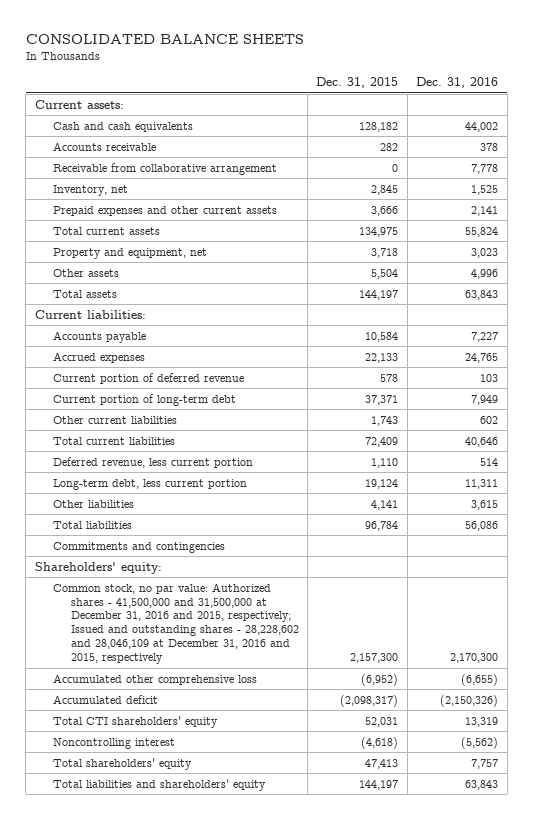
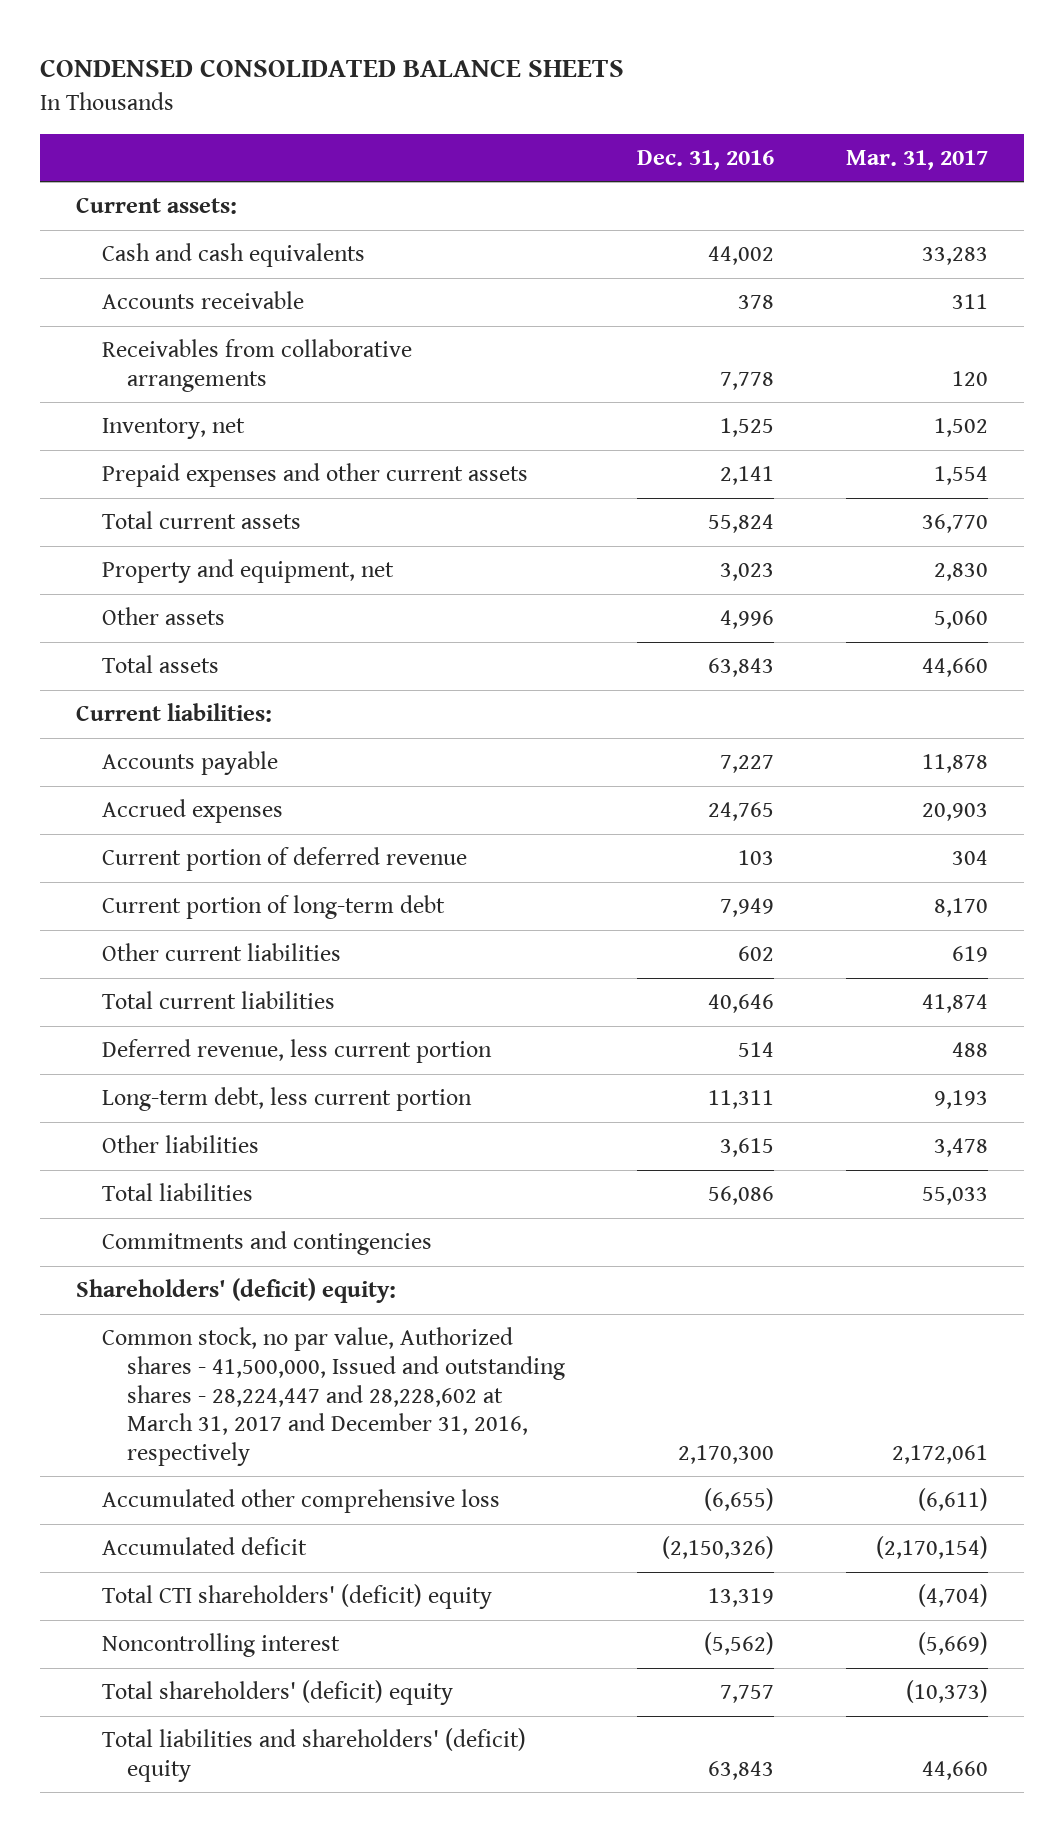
[25,33,304,44] CONSOLIDATED BALANCE SHEETS -> [40,59,625,78] CONDENSED CONSOLIDATED BALANCE SHEETS
[316,76,399,88] Dec. 31, 2015 -> none
none -> [845,149,988,170] Mar. 31, 2017
[52,162,277,175] Receivable from collaborative arrangement -> [101,339,412,392] Receivables from collaborative arrangements
[34,561,162,574] Shareholders' equity: -> [75,1278,396,1304] Shareholders' (deficit) equity:
[52,582,299,665] Common stock, no par value: Authorized shares - 41,500,000 and 31,500,000 at December 31, 2016 and 2015, respectively; Issued and outstanding shares - 28,228,602 and 28,046,109 at December 31, 2016 and 2015, respectively -> [101,1327,566,1466] Common stock, no par value, Authorized shares - 41,500,000, Issued and outstanding shares - 28,224,447 and 28,228,602 at March 31, 2017 and December 31, 2016, respectively
[52,715,218,728] Total CTI shareholders' equity -> [101,1584,492,1610] Total CTI shareholders' (deficit) equity
[52,757,192,770] Total shareholders' equity -> [101,1680,453,1706] Total shareholders' (deficit) equity
[52,778,266,791] Total liabilities and shareholders' equity -> [101,1728,526,1782] Total liabilities and shareholders' (deficit) equity

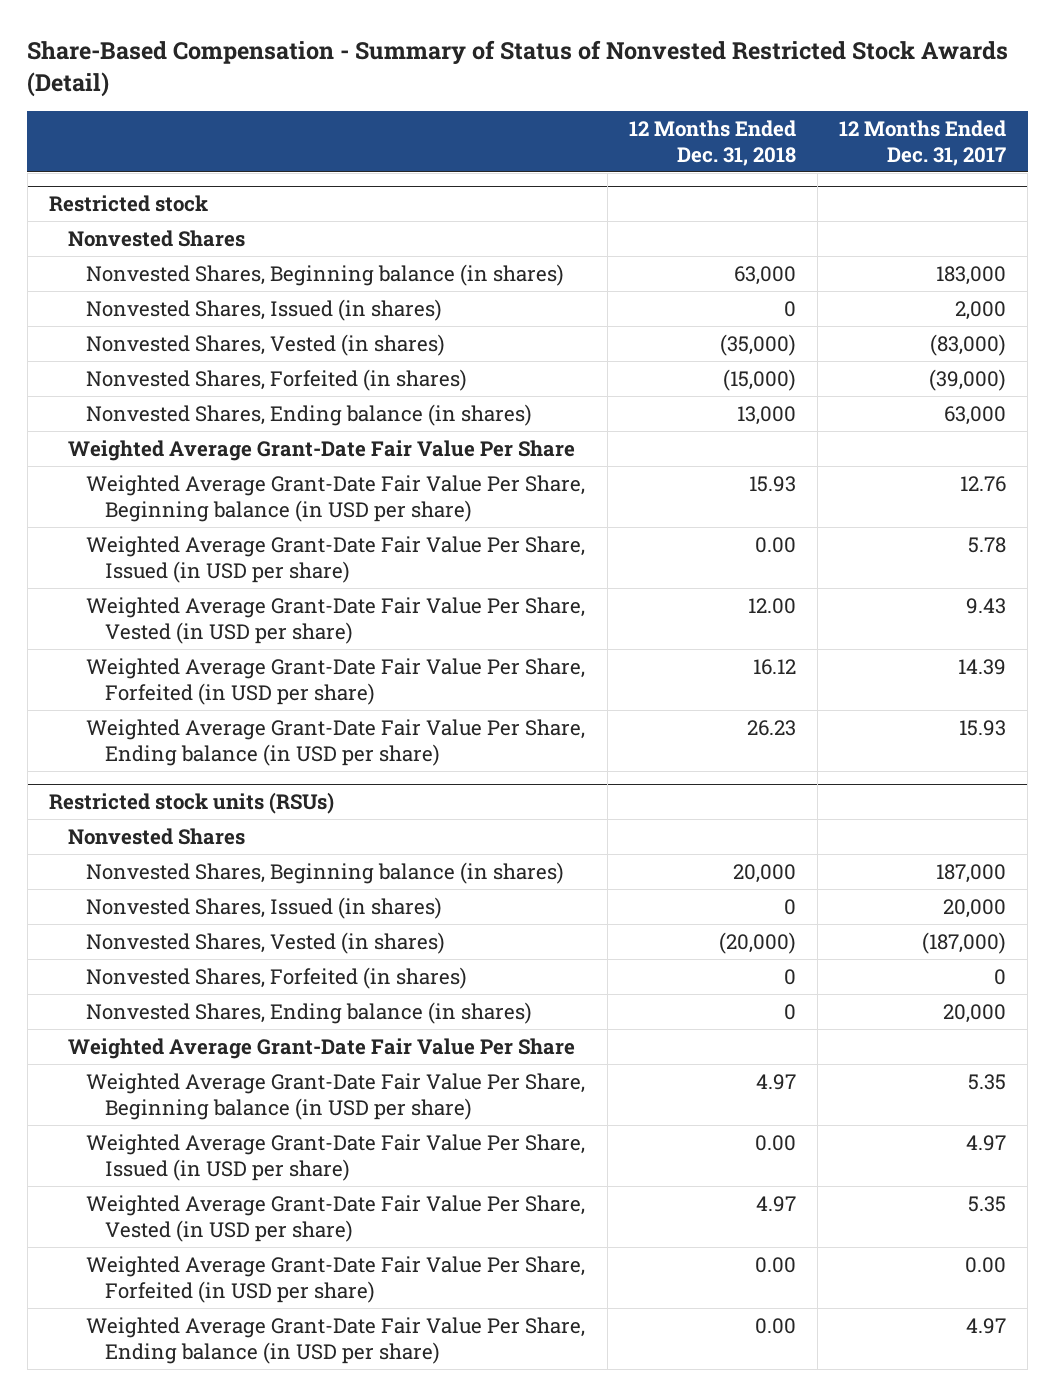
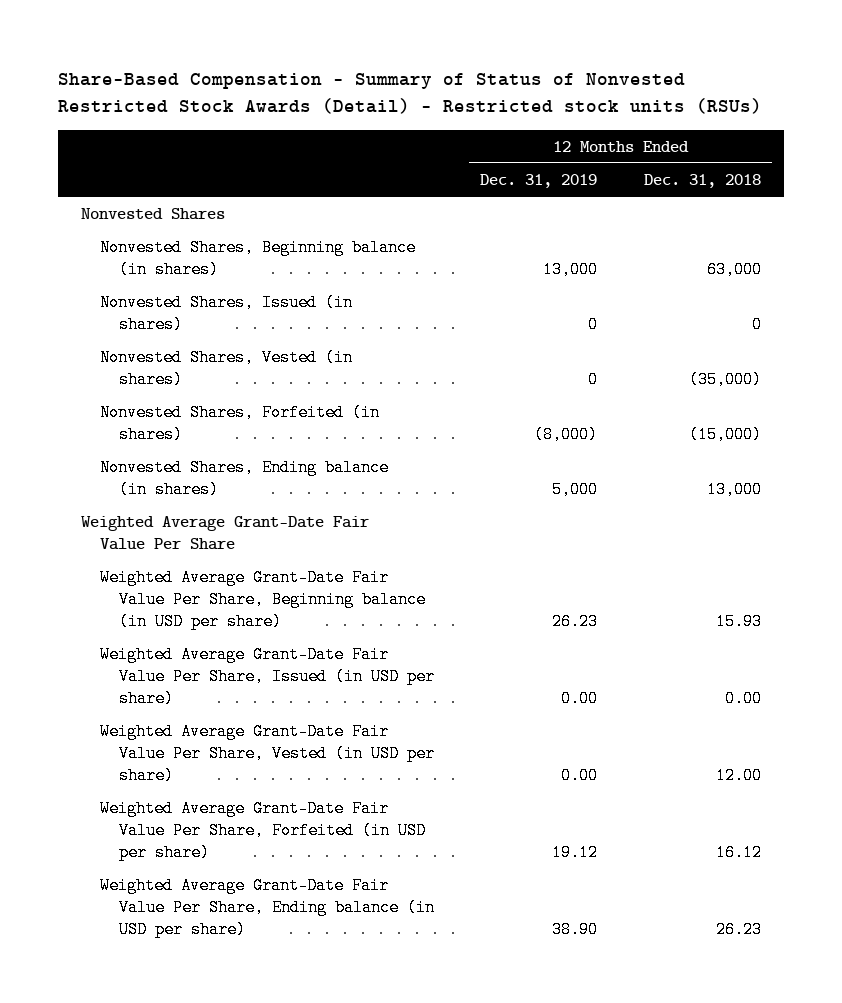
[27,40,1009,97] Share-Based Compensation - Summary of Status of Nonvested Restricted Stock Awards (Detail) -> [58,73,763,115] Share-Based Compensation - Summary of Status of Nonvested Restricted Stock Awards (Detail) - Restricted stock units (RSUs)
[838,119,1006,166] 12 Months Ended Dec. 31, 2017 -> none
none -> [480,173,598,188] Dec. 31, 2019
[48,194,208,212] Restricted stock -> none
[48,791,334,814] Restricted stock units (RSUs) -> none
[67,827,245,845] Nonvested Shares -> none
[86,861,565,884] Nonvested Shares, Beginning balance (in shares) -> none
[86,896,443,919] Nonvested Shares, Issued (in shares) -> none
[86,931,446,954] Nonvested Shares, Vested (in shares) -> none
[86,966,468,989] Nonvested Shares, Forfeited (in shares) -> none
[86,1001,533,1024] Nonvested Shares, Ending balance (in shares) -> none
[67,1037,575,1059] Weighted Average Grant-Date Fair Value Per Share -> none
[86,1072,586,1120] Weighted Average Grant-Date Fair Value Per Share, Beginning balance (in USD per share) -> none
[86,1133,586,1181] Weighted Average Grant-Date Fair Value Per Share, Issued (in USD per share) -> none
[86,1194,586,1242] Weighted Average Grant-Date Fair Value Per Share, Vested (in USD per share) -> none
[86,1255,586,1303] Weighted Average Grant-Date Fair Value Per Share, Forfeited (in USD per share) -> none
[86,1316,586,1364] Weighted Average Grant-Date Fair Value Per Share, Ending balance (in USD per share) -> none

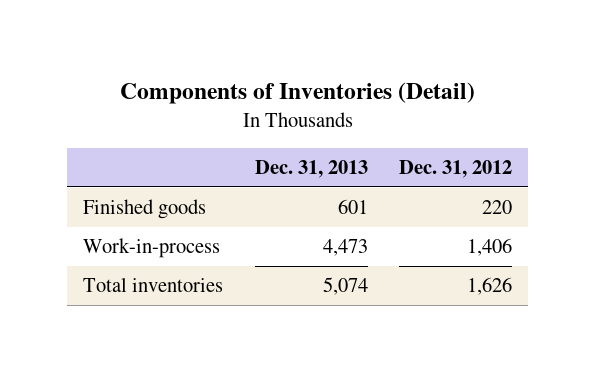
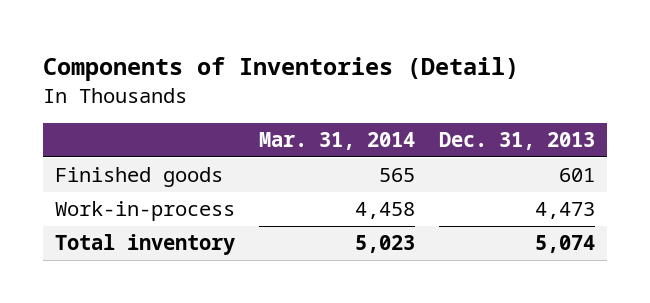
[399,159,513,178] Dec. 31, 2012 -> none
none -> [258,132,415,151] Mar. 31, 2014
[83,278,224,293] Total inventories -> [54,234,235,256] Total inventory

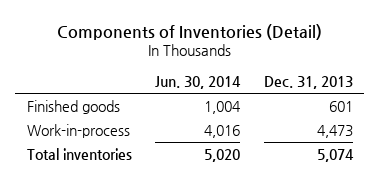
[258,132,415,151] Mar. 31, 2014 -> none
none -> [155,75,242,89] Jun. 30, 2014
[54,234,235,256] Total inventory -> [26,147,132,160] Total inventories

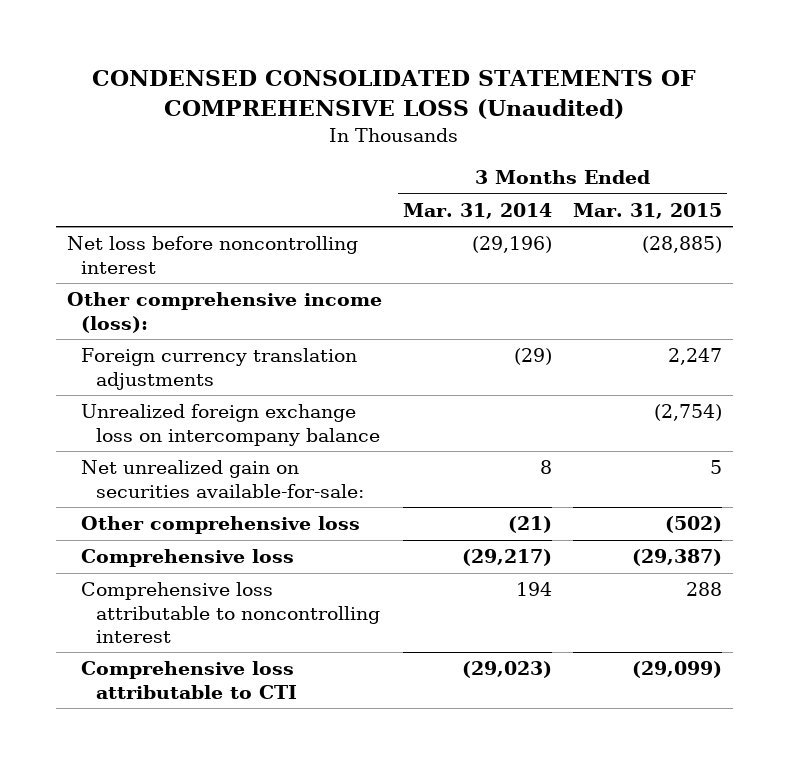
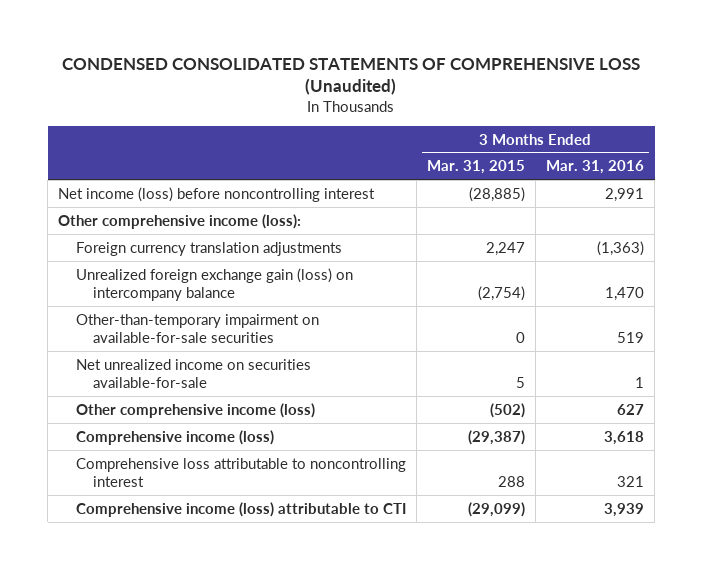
[402,203,552,220] Mar. 31, 2014 -> none
none -> [546,160,645,175] Mar. 31, 2016
[66,236,358,274] Net loss before noncontrolling interest -> [58,186,376,202] Net income (loss) before noncontrolling interest
[81,404,380,446] Unrealized foreign exchange loss on intercompany balance -> [75,267,353,301] Unrealized foreign exchange gain (loss) on intercompany balance
none -> [75,313,319,343] Other-than-temporary impairment on available-for-sale securities
[81,460,364,498] Net unrealized gain on securities available-for-sale: -> [75,358,311,388] Net unrealized income on securities available-for-sale
[81,516,361,535] Other comprehensive loss -> [75,402,315,418] Other comprehensive income (loss)
[81,549,295,568] Comprehensive loss -> [75,429,274,445] Comprehensive income (loss)
[81,661,297,699] Comprehensive loss attributable to CTI -> [75,501,406,517] Comprehensive income (loss) attributable to CTI

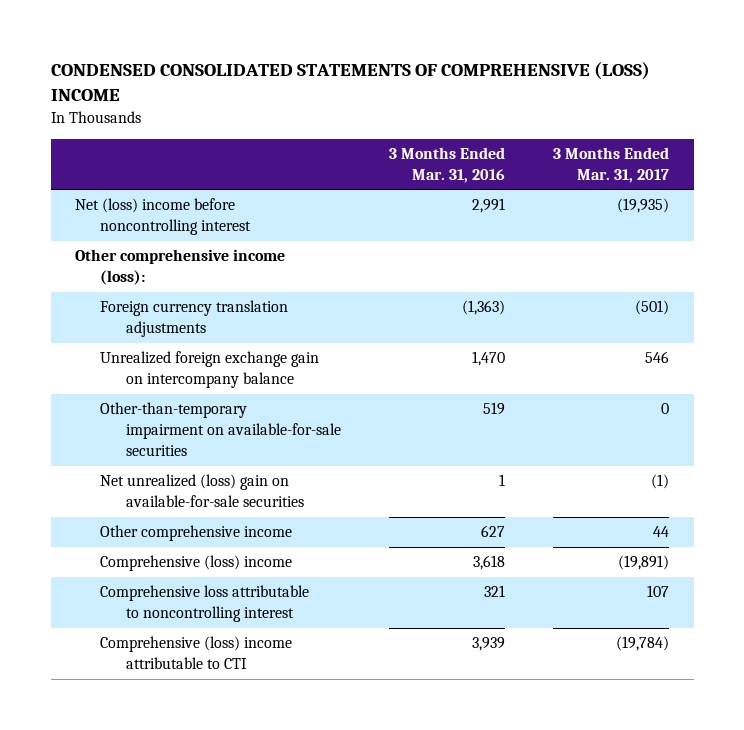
[62,57,641,96] CONDENSED CONSOLIDATED STATEMENTS OF COMPREHENSIVE LOSS (Unaudited) -> [50,61,650,101] CONDENSED CONSOLIDATED STATEMENTS OF COMPREHENSIVE (LOSS) INCOME
[426,160,525,175] Mar. 31, 2015 -> none
none -> [553,147,670,184] 3 Months Ended Mar. 31, 2017
[58,186,376,202] Net income (loss) before noncontrolling interest -> [74,198,252,236] Net (loss) income before noncontrolling interest
[75,267,353,301] Unrealized foreign exchange gain (loss) on intercompany balance -> [100,351,320,389] Unrealized foreign exchange gain on intercompany balance
[75,358,311,388] Net unrealized income on securities available-for-sale -> [100,474,304,508] Net unrealized (loss) gain on available-for-sale securities
[75,402,315,418] Other comprehensive income (loss) -> [100,525,293,542] Other comprehensive income
[75,429,274,445] Comprehensive income (loss) -> [100,555,293,572] Comprehensive (loss) income
[75,501,406,517] Comprehensive income (loss) attributable to CTI -> [100,636,293,670] Comprehensive (loss) income attributable to CTI

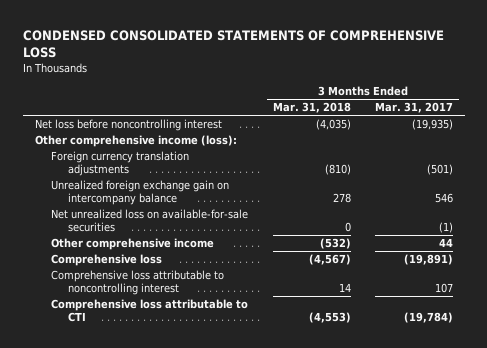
[50,61,650,101] CONDENSED CONSOLIDATED STATEMENTS OF COMPREHENSIVE (LOSS) INCOME -> [22,29,444,58] CONDENSED CONSOLIDATED STATEMENTS OF COMPREHENSIVE LOSS
[388,147,505,184] 3 Months Ended Mar. 31, 2016 -> none
none -> [272,102,351,114] Mar. 31, 2018
[74,198,252,236] Net (loss) income before noncontrolling interest -> [34,119,222,132] Net loss before noncontrolling interest
[100,402,341,457] Other-than-temporary impairment on available-for-sale securities -> none
[100,474,304,508] Net unrealized (loss) gain on available-for-sale securities -> [51,209,249,233] Net unrealized loss on available-for-sale securities
[100,555,293,572] Comprehensive (loss) income -> [51,254,163,267] Comprehensive loss
[100,636,293,670] Comprehensive (loss) income attributable to CTI -> [51,299,249,323] Comprehensive loss attributable to CTI

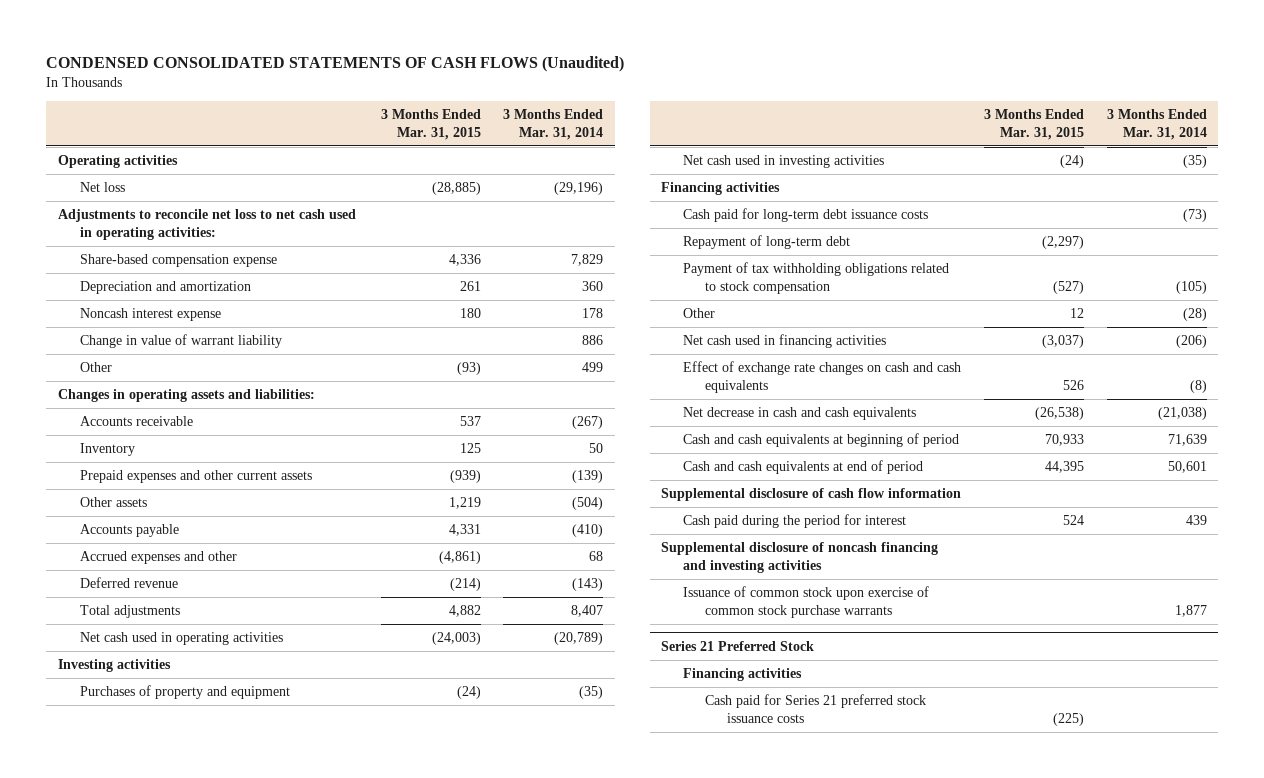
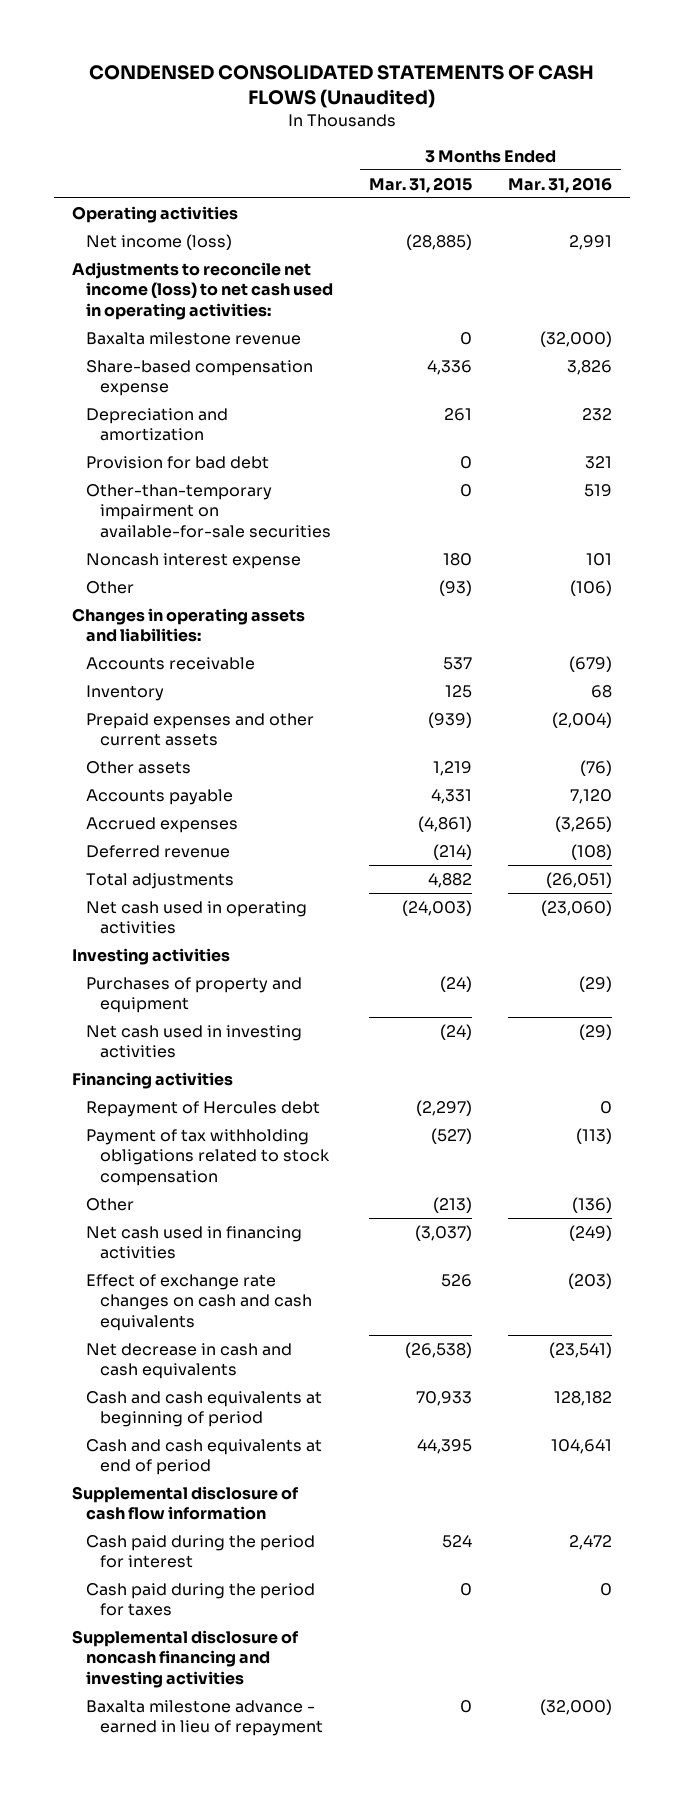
[503,109,604,140] 3 Months Ended Mar. 31, 2014 -> none
none -> [508,176,613,193] Mar. 31, 2016
[79,182,125,193] Net loss -> [85,233,232,250] Net income (loss)
[57,209,356,240] Adjustments to reconcile net loss to net cash used in operating activities: -> [71,261,333,320] Adjustments to reconcile net income (loss) to net cash used in operating activities:
none -> [85,331,301,345] Baxalta milestone revenue
none -> [85,455,269,469] Provision for bad debt
none -> [85,483,331,538] Other-than-temporary impairment on available-for-sale securities
[79,334,282,349] Change in value of warrant liability -> none
[79,551,237,565] Accrued expenses and other -> [85,816,238,833] Accrued expenses
[682,208,928,223] Cash paid for long-term debt issuance costs -> none
[682,235,850,250] Repayment of long-term debt -> [85,1100,320,1117] Repayment of Hercules debt
[1069,308,1084,319] 12 -> [432,1196,472,1213] (213)
none -> [85,1582,315,1617] Cash paid during the period for taxes
[682,586,929,618] Issuance of common stock upon exercise of common stock purchase warrants -> none
[661,640,815,651] Series 21 Preferred Stock -> none
[682,668,802,682] Financing activities -> none
[704,694,926,723] Cash paid for Series 21 preferred stock issuance costs -> none
none -> [85,1699,323,1737] Baxalta milestone advance - earned in lieu of repayment

